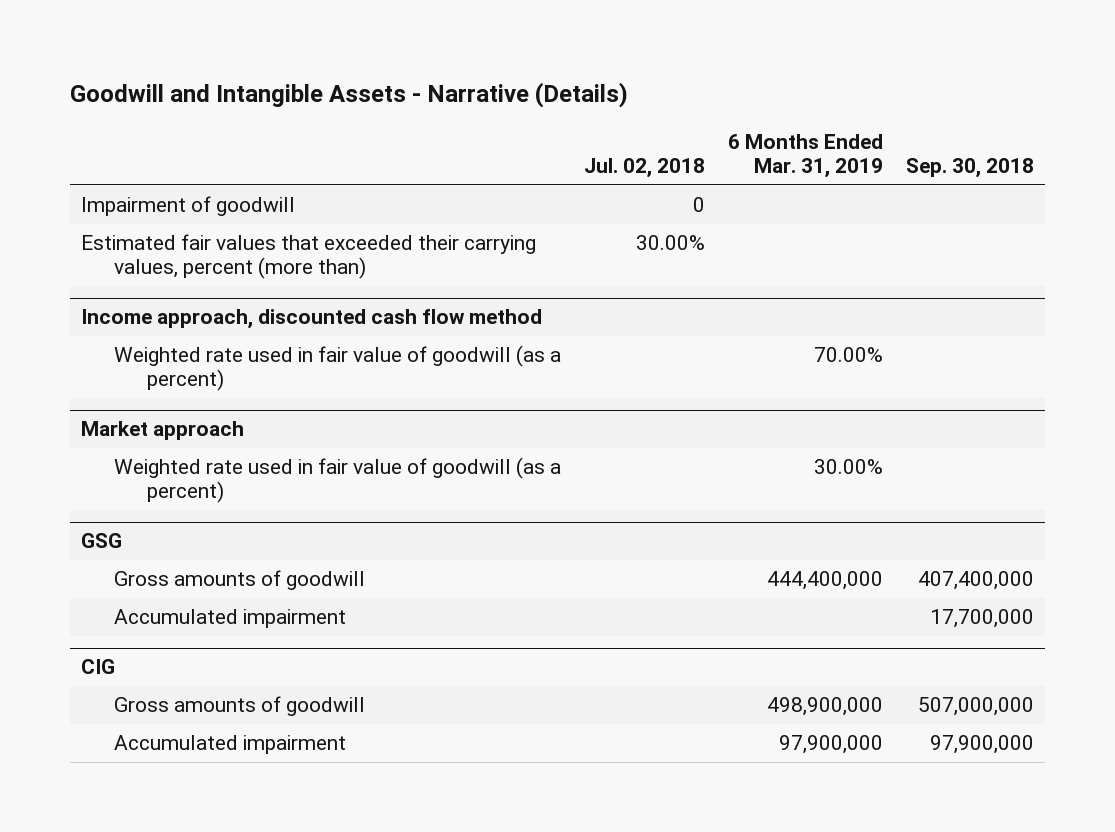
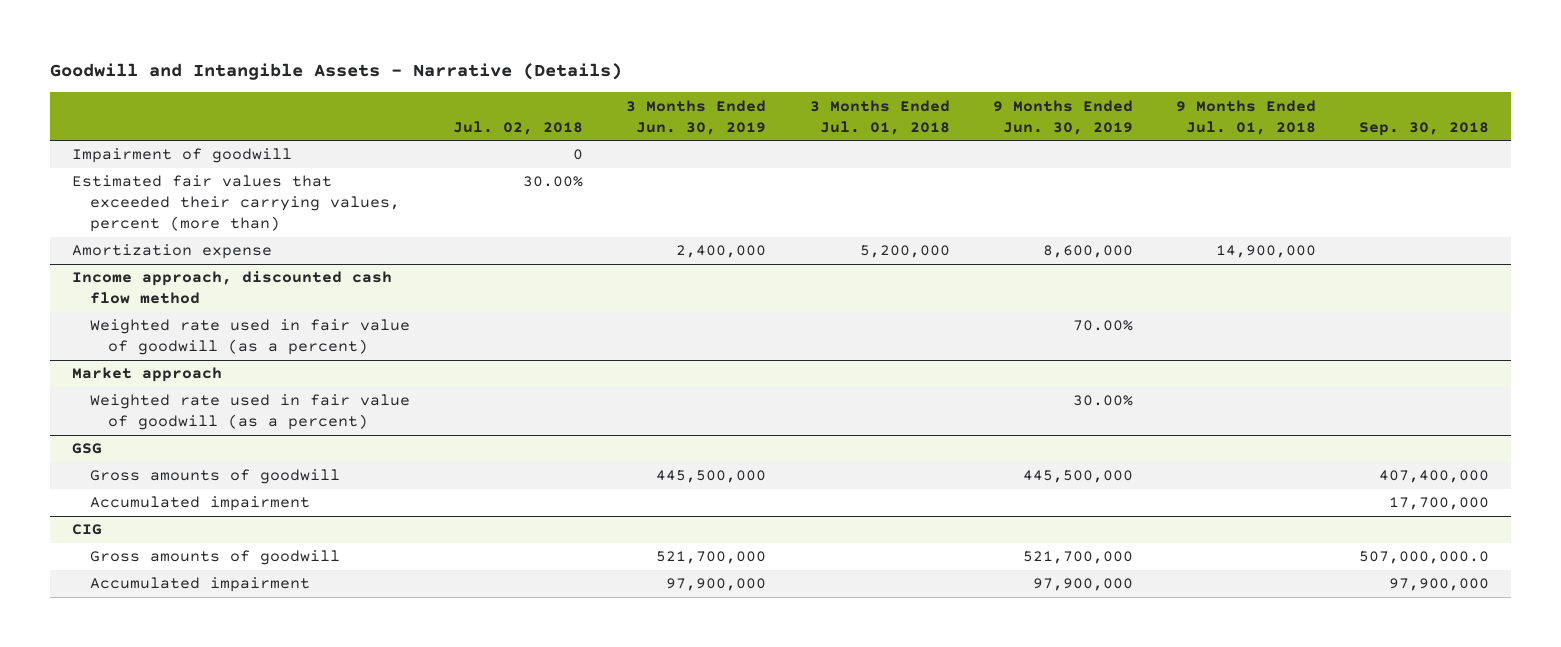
[727,134,883,179] 6 Months Ended Mar. 31, 2019 -> none
none -> [626,99,767,135] 3 Months Ended Jun. 30, 2019
none -> [809,99,950,135] 3 Months Ended Jul. 01, 2018
none -> [992,99,1133,135] 9 Months Ended Jun. 30, 2019
none -> [1175,99,1316,135] 9 Months Ended Jul. 01, 2018
none -> [71,244,272,260] Amortization expense
[917,697,1034,717] 507,000,000 -> [1359,551,1490,565] 507,000,000.0

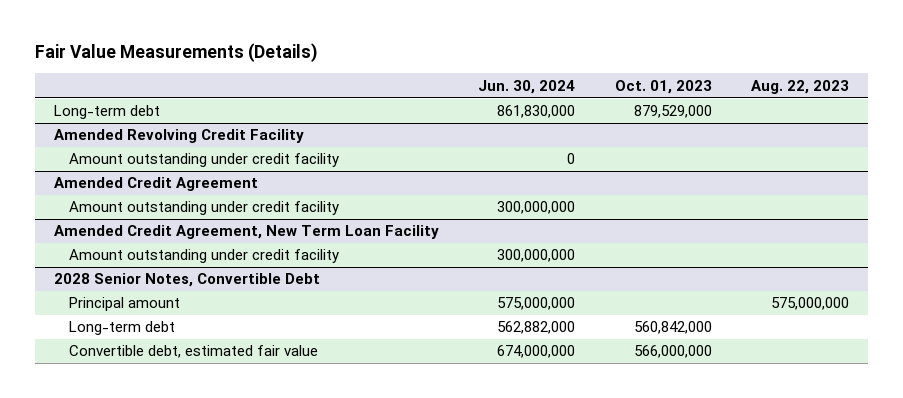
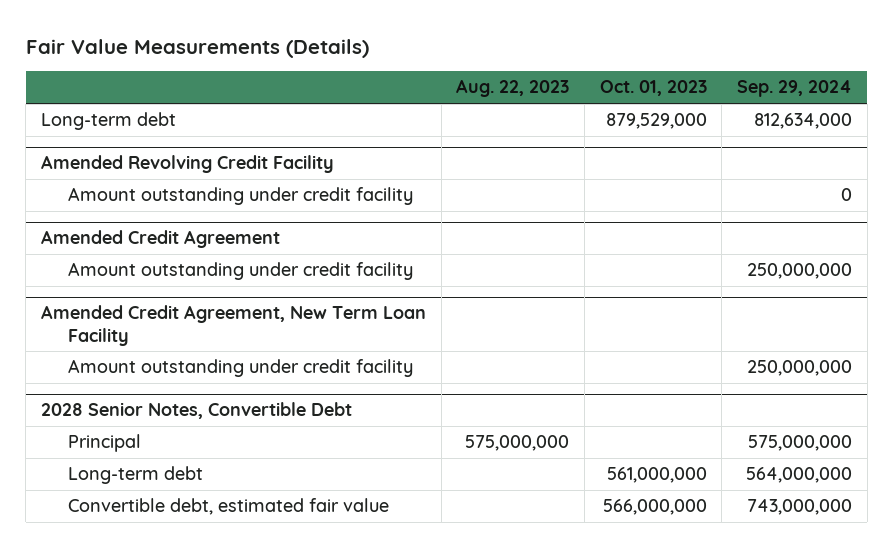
[478,79,576,94] Jun. 30, 2024 -> none
none -> [736,80,852,98] Sep. 29, 2024
[68,297,180,312] Principal amount -> [68,434,142,453] Principal
[633,321,712,335] 560,842,000 -> [606,467,707,484] 561,000,000

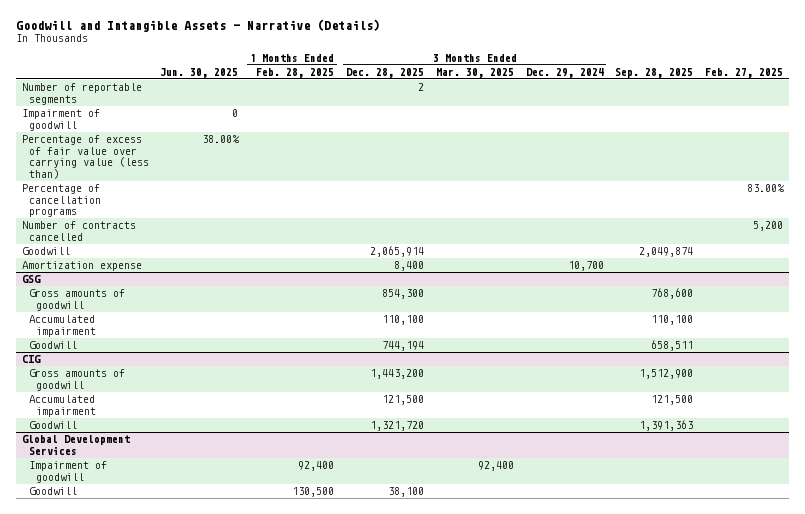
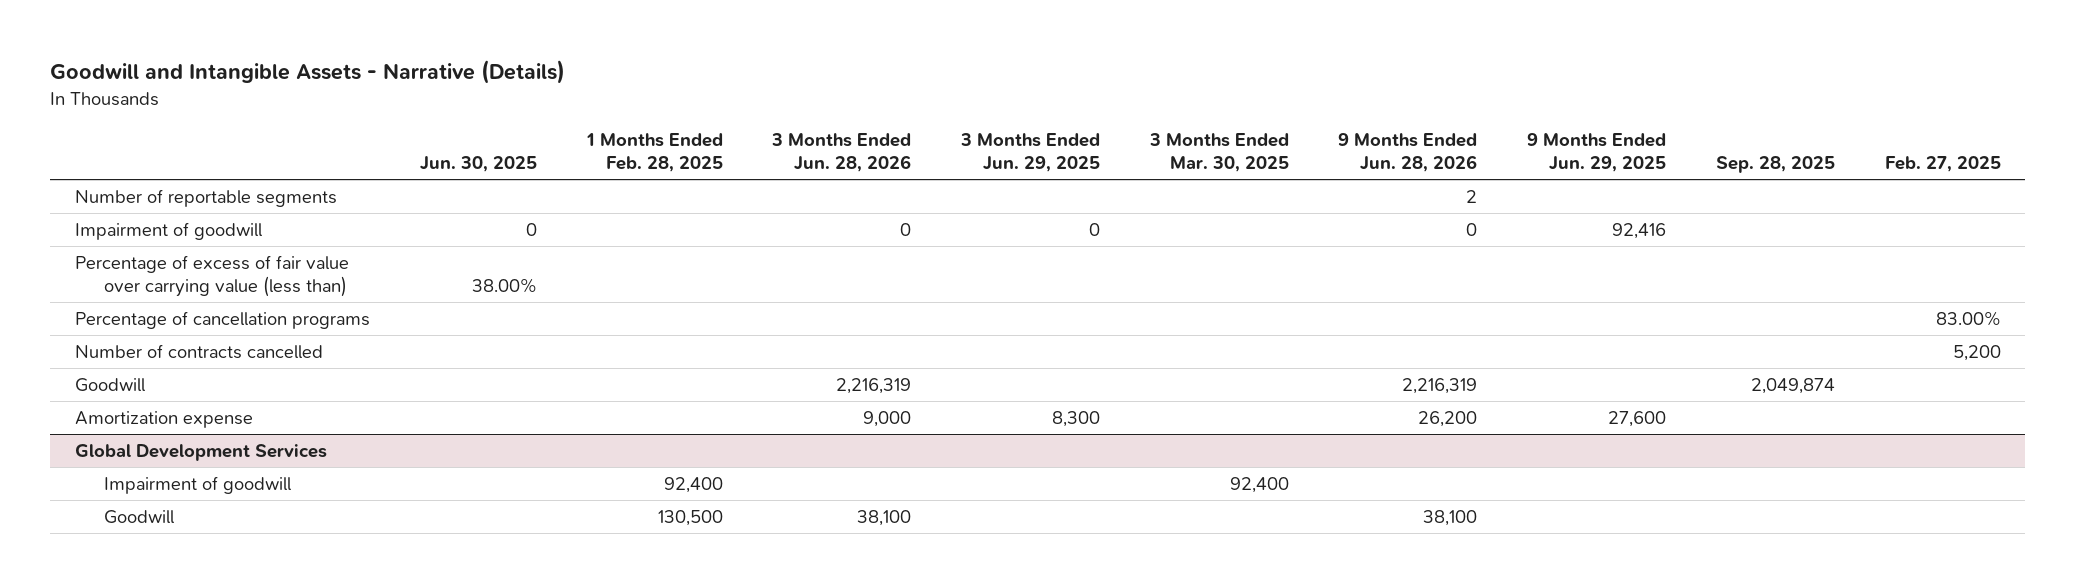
[345,67,424,78] Dec. 28, 2025 -> none
[525,67,604,78] Dec. 29, 2024 -> none
none -> [771,133,912,173] 3 Months Ended Jun. 28, 2026
none -> [960,133,1101,173] 3 Months Ended Jun. 29, 2025
none -> [1338,133,1478,173] 9 Months Ended Jun. 28, 2026
none -> [1527,133,1667,173] 9 Months Ended Jun. 29, 2025
[21,275,41,284] GSG -> none
[28,289,125,311] Gross amounts of goodwill -> none
[28,315,96,337] Accumulated impairment -> none
[28,341,77,350] Goodwill -> none
[21,355,41,364] CIG -> none
[28,369,125,391] Gross amounts of goodwill -> none
[28,395,96,417] Accumulated impairment -> none
[28,421,77,430] Goodwill -> none

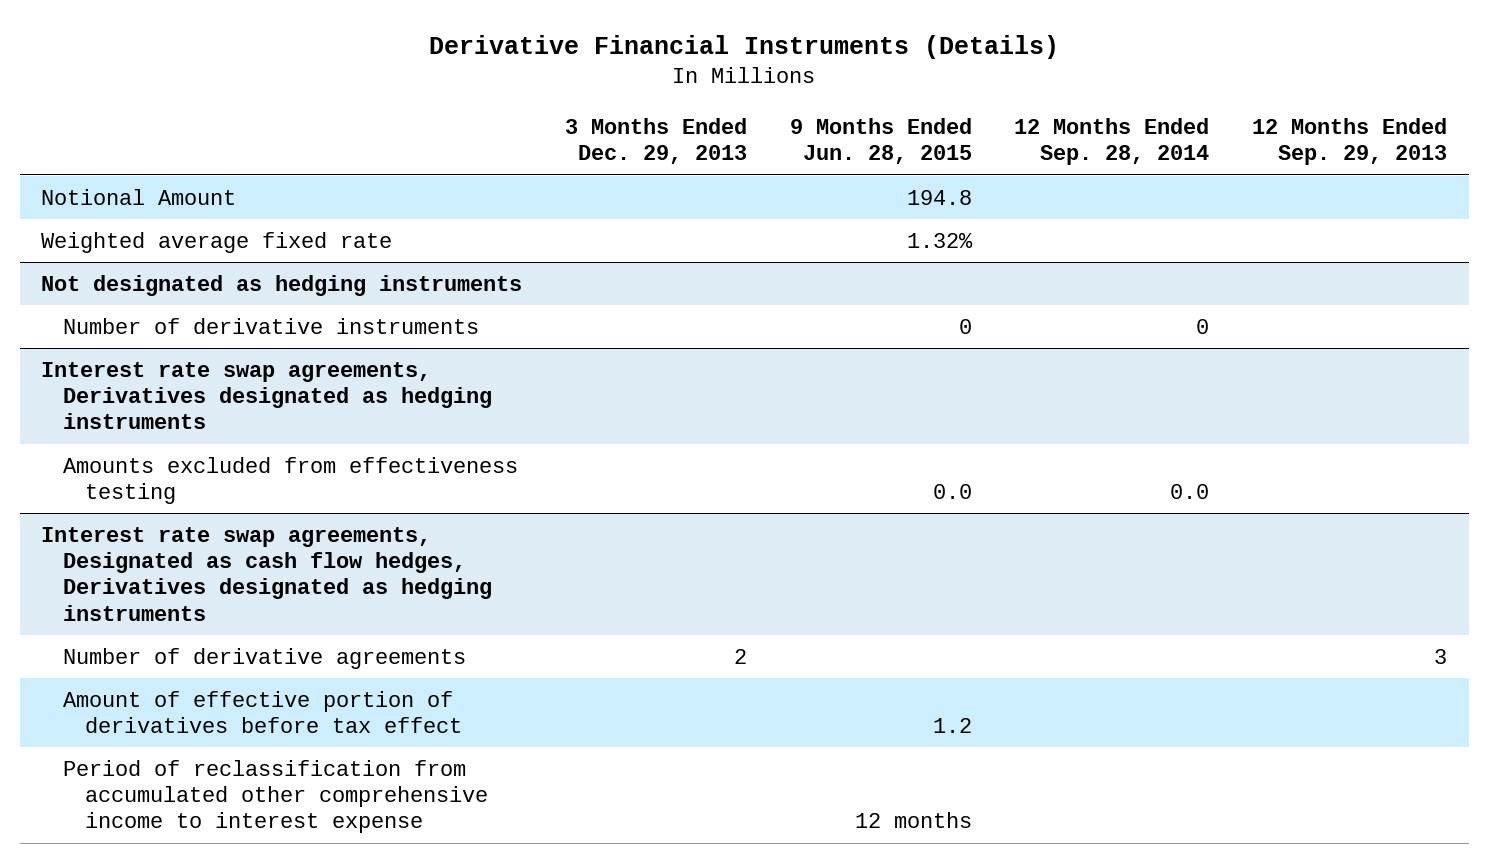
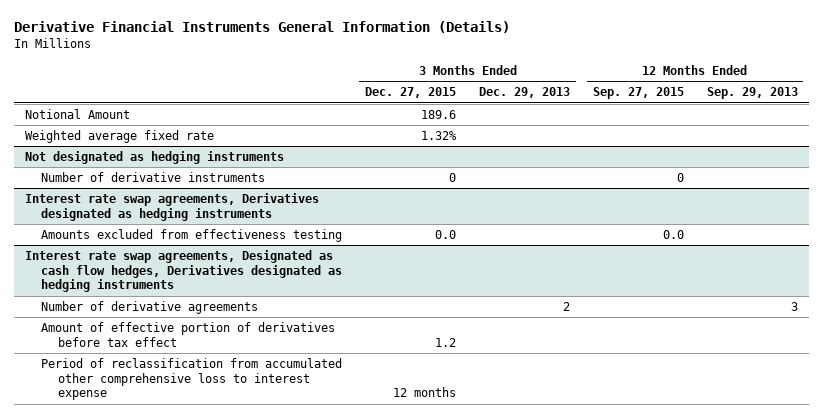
[429,34,1060,59] Derivative Financial Instruments (Details) -> [13,21,510,34] Derivative Financial Instruments General Information (Details)
[789,118,972,165] 9 Months Ended Jun. 28, 2015 -> none
[1014,118,1210,166] 12 Months Ended Sep. 28, 2014 -> none
none -> [365,87,457,99] Dec. 27, 2015
none -> [592,87,684,100] Sep. 27, 2015
[63,759,488,834] Period of reclassification from accumulated other comprehensive income to interest expense -> [41,358,343,401] Period of reclassification from accumulated other comprehensive loss to interest expense

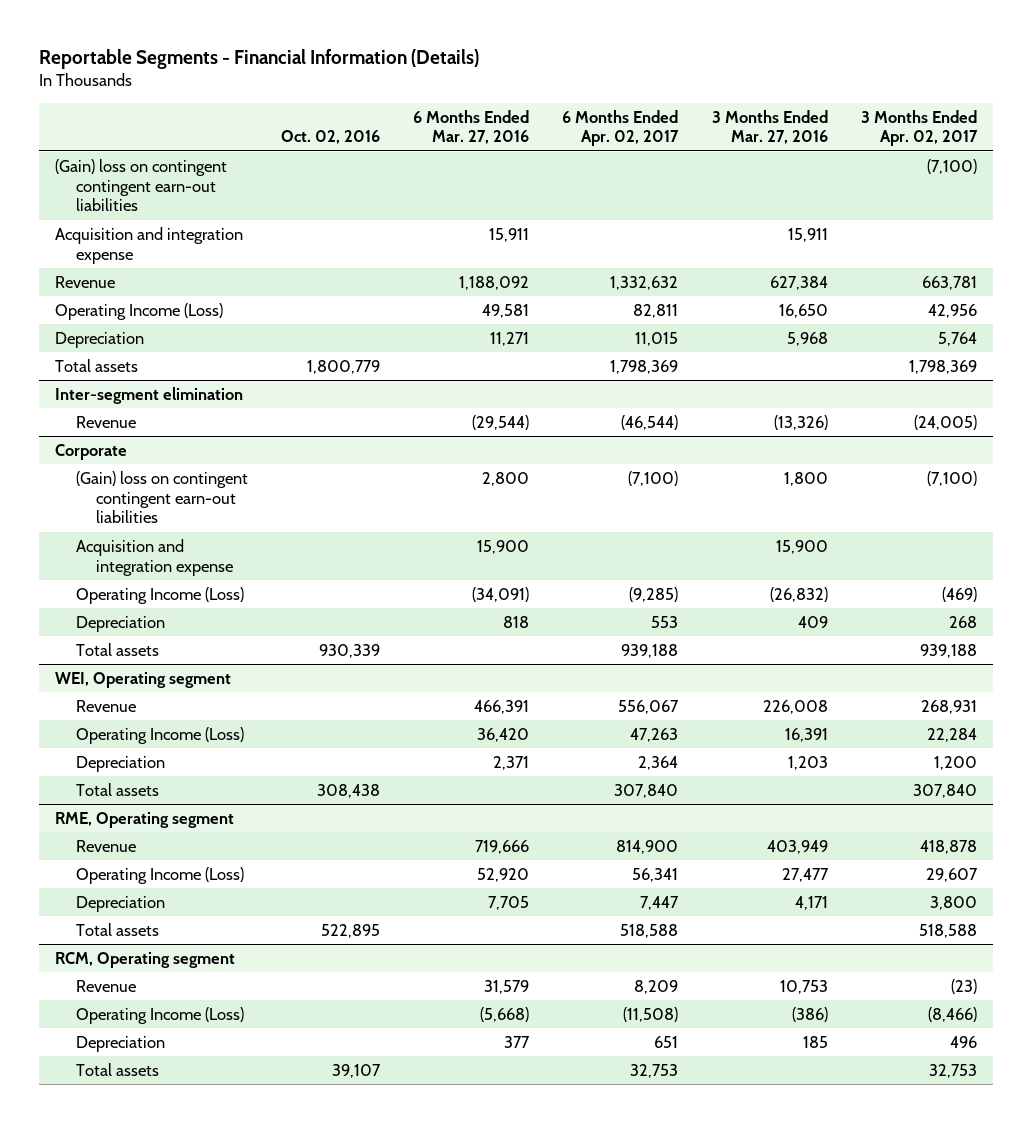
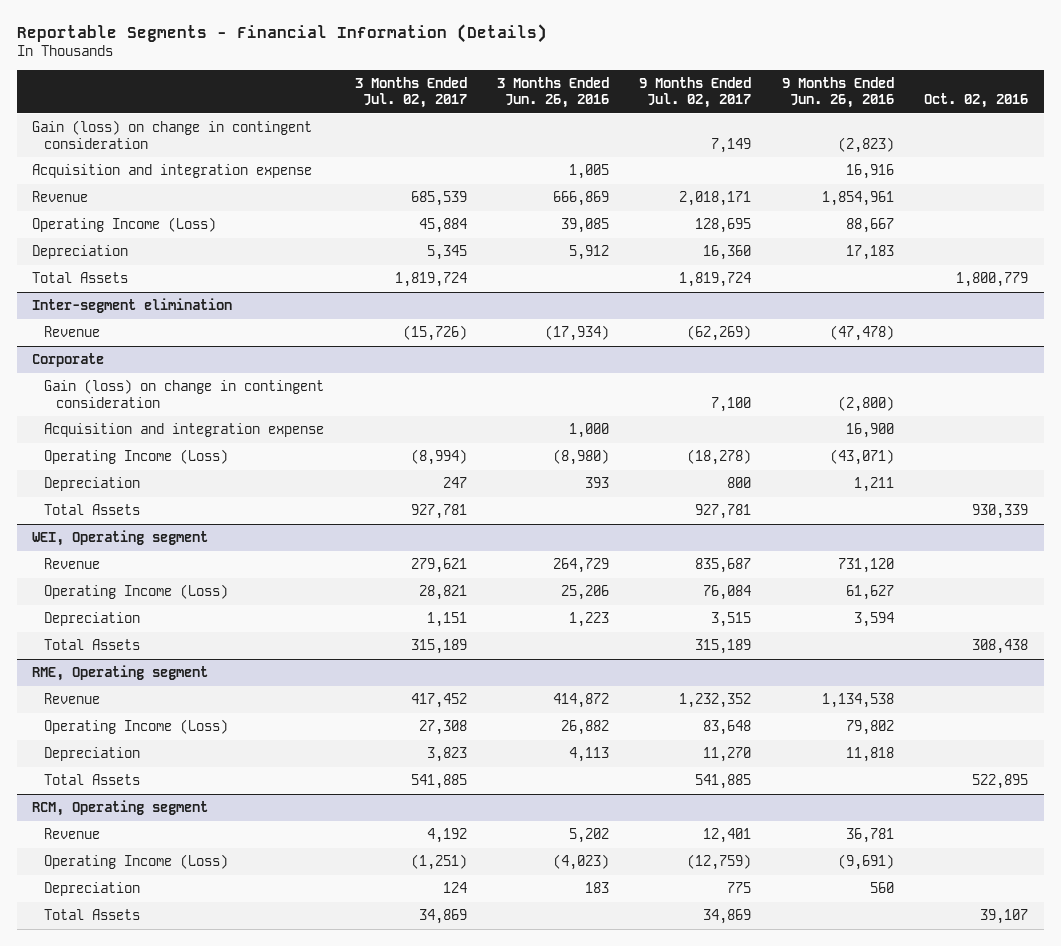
[413,109,530,145] 6 Months Ended Mar. 27, 2016 -> none
[562,109,680,147] 6 Months Ended Apr. 02, 2017 -> none
[711,109,828,145] 3 Months Ended Mar. 27, 2016 -> none
[860,109,978,147] 3 Months Ended Apr. 02, 2017 -> none
none -> [354,76,467,109] 3 Months Ended Jul. 02, 2017
none -> [496,76,609,109] 3 Months Ended Jun. 26, 2016
none -> [639,76,752,109] 9 Months Ended Jul. 02, 2017
none -> [781,76,894,109] 9 Months Ended Jun. 26, 2016
[55,158,228,212] (Gain) loss on contingent contingent earn-out liabilities -> none
none -> [32,120,313,149] Gain (loss) on change in contingent consideration
[55,358,139,372] Total assets -> [32,272,129,284] Total Assets
[75,470,248,524] (Gain) loss on contingent contingent earn-out liabilities -> none
none -> [44,379,325,408] Gain (loss) on change in contingent consideration
[75,642,159,656] Total assets -> [44,504,141,516] Total Assets
[75,782,159,796] Total assets -> [44,639,141,651] Total Assets
[75,922,159,936] Total assets -> [44,774,141,786] Total Assets
[75,1062,159,1076] Total assets -> [44,909,141,921] Total Assets

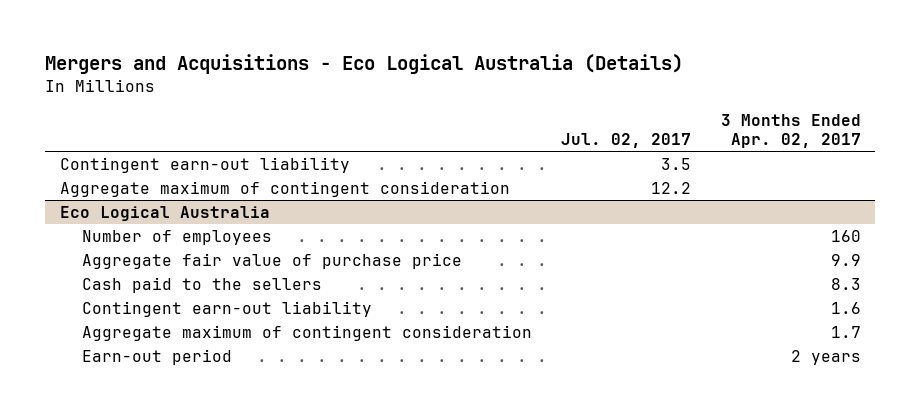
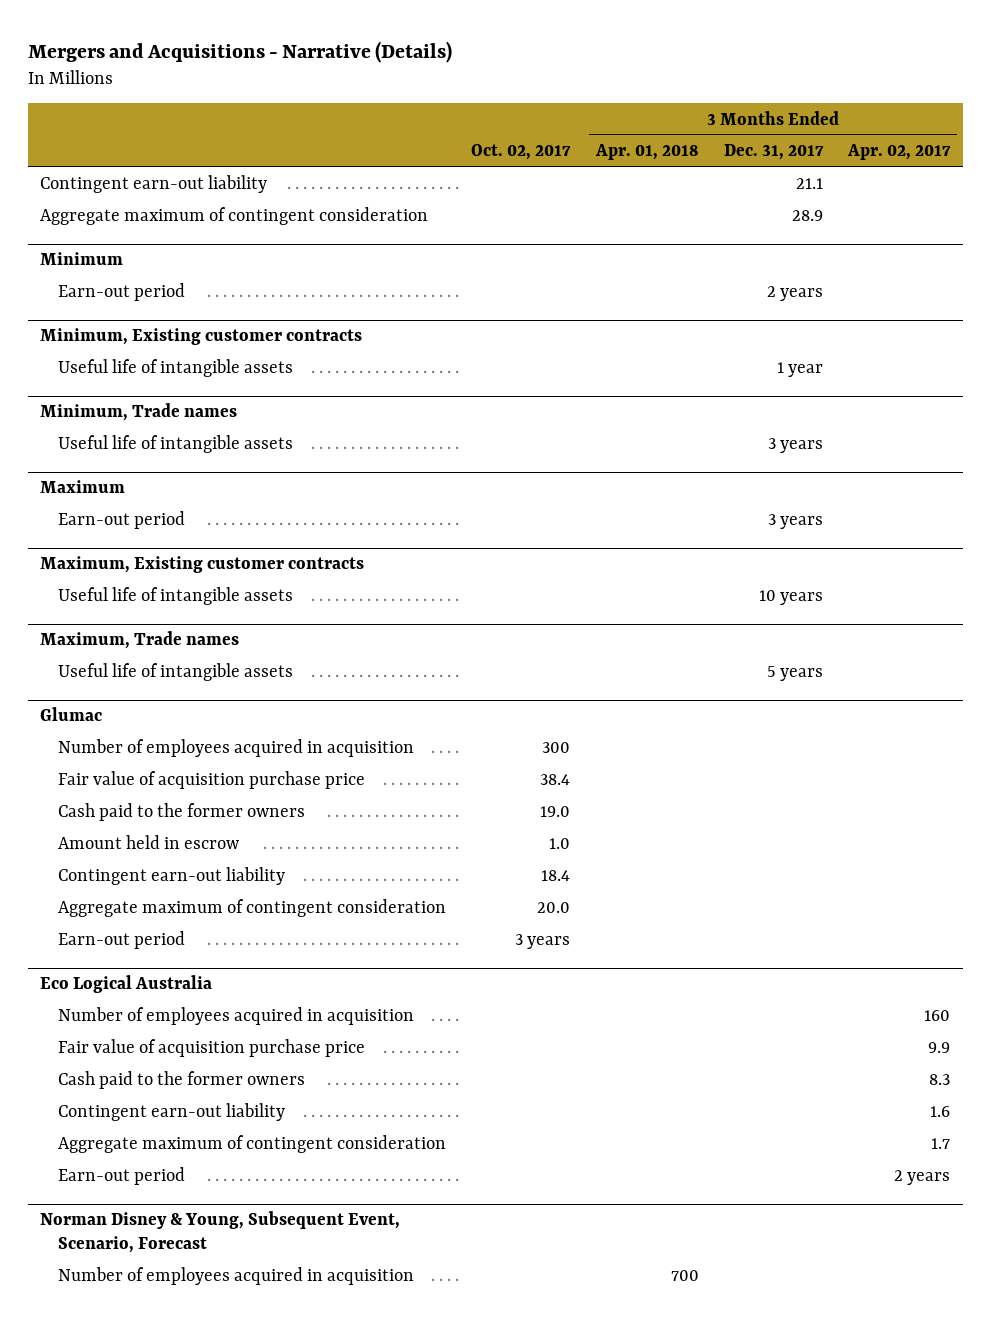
[45,54,684,75] Mergers and Acquisitions - Eco Logical Australia (Details) -> [27,40,452,63] Mergers and Acquisitions - Narrative (Details)
[561,132,692,148] Jul. 02, 2017 -> none
none -> [471,144,572,161] Oct. 02, 2017
none -> [594,144,699,161] Apr. 01, 2018
none -> [723,144,824,161] Dec. 31, 2017
none -> [40,252,124,266] Minimum
none -> [57,283,185,302] Earn-out period
none -> [40,328,363,346] Minimum, Existing customer contracts
none -> [57,359,293,378] Useful life of intangible assets
none -> [40,403,238,422] Minimum, Trade names
none -> [57,435,293,454] Useful life of intangible assets
none -> [40,480,126,494] Maximum
none -> [57,511,185,530] Earn-out period
none -> [40,556,365,574] Maximum, Existing customer contracts
none -> [57,587,293,606] Useful life of intangible assets
none -> [40,631,240,650] Maximum, Trade names
none -> [57,663,293,682] Useful life of intangible assets
none -> [40,707,103,722] Glumac
none -> [57,739,414,758] Number of employees acquired in acquisition
none -> [57,771,365,790] Fair value of acquisition purchase price
none -> [57,803,305,822] Cash paid to the former owners
none -> [57,835,239,850] Amount held in escrow
none -> [57,867,285,886] Contingent earn-out liability
none -> [57,899,446,918] Aggregate maximum of contingent consideration
none -> [57,931,185,950] Earn-out period
[82,230,273,246] Number of employees -> [57,1007,414,1026] Number of employees acquired in acquisition
[82,253,463,270] Aggregate fair value of purchase price -> [57,1039,365,1058] Fair value of acquisition purchase price
[82,277,323,294] Cash paid to the sellers -> [57,1071,305,1090] Cash paid to the former owners
none -> [40,1211,401,1254] Norman Disney & Young, Subsequent Event, Scenario, Forecast
none -> [57,1267,414,1286] Number of employees acquired in acquisition

